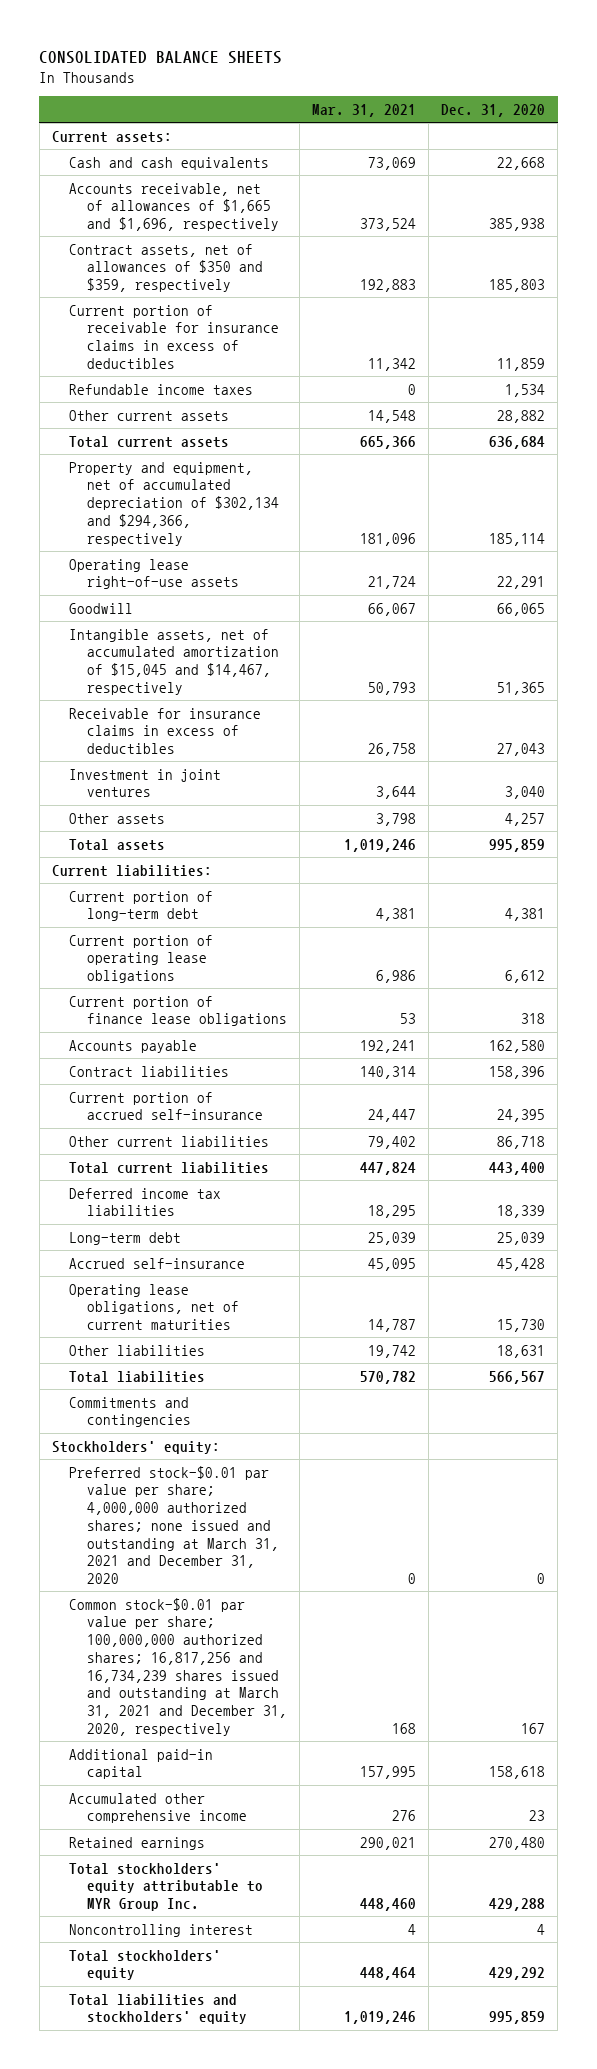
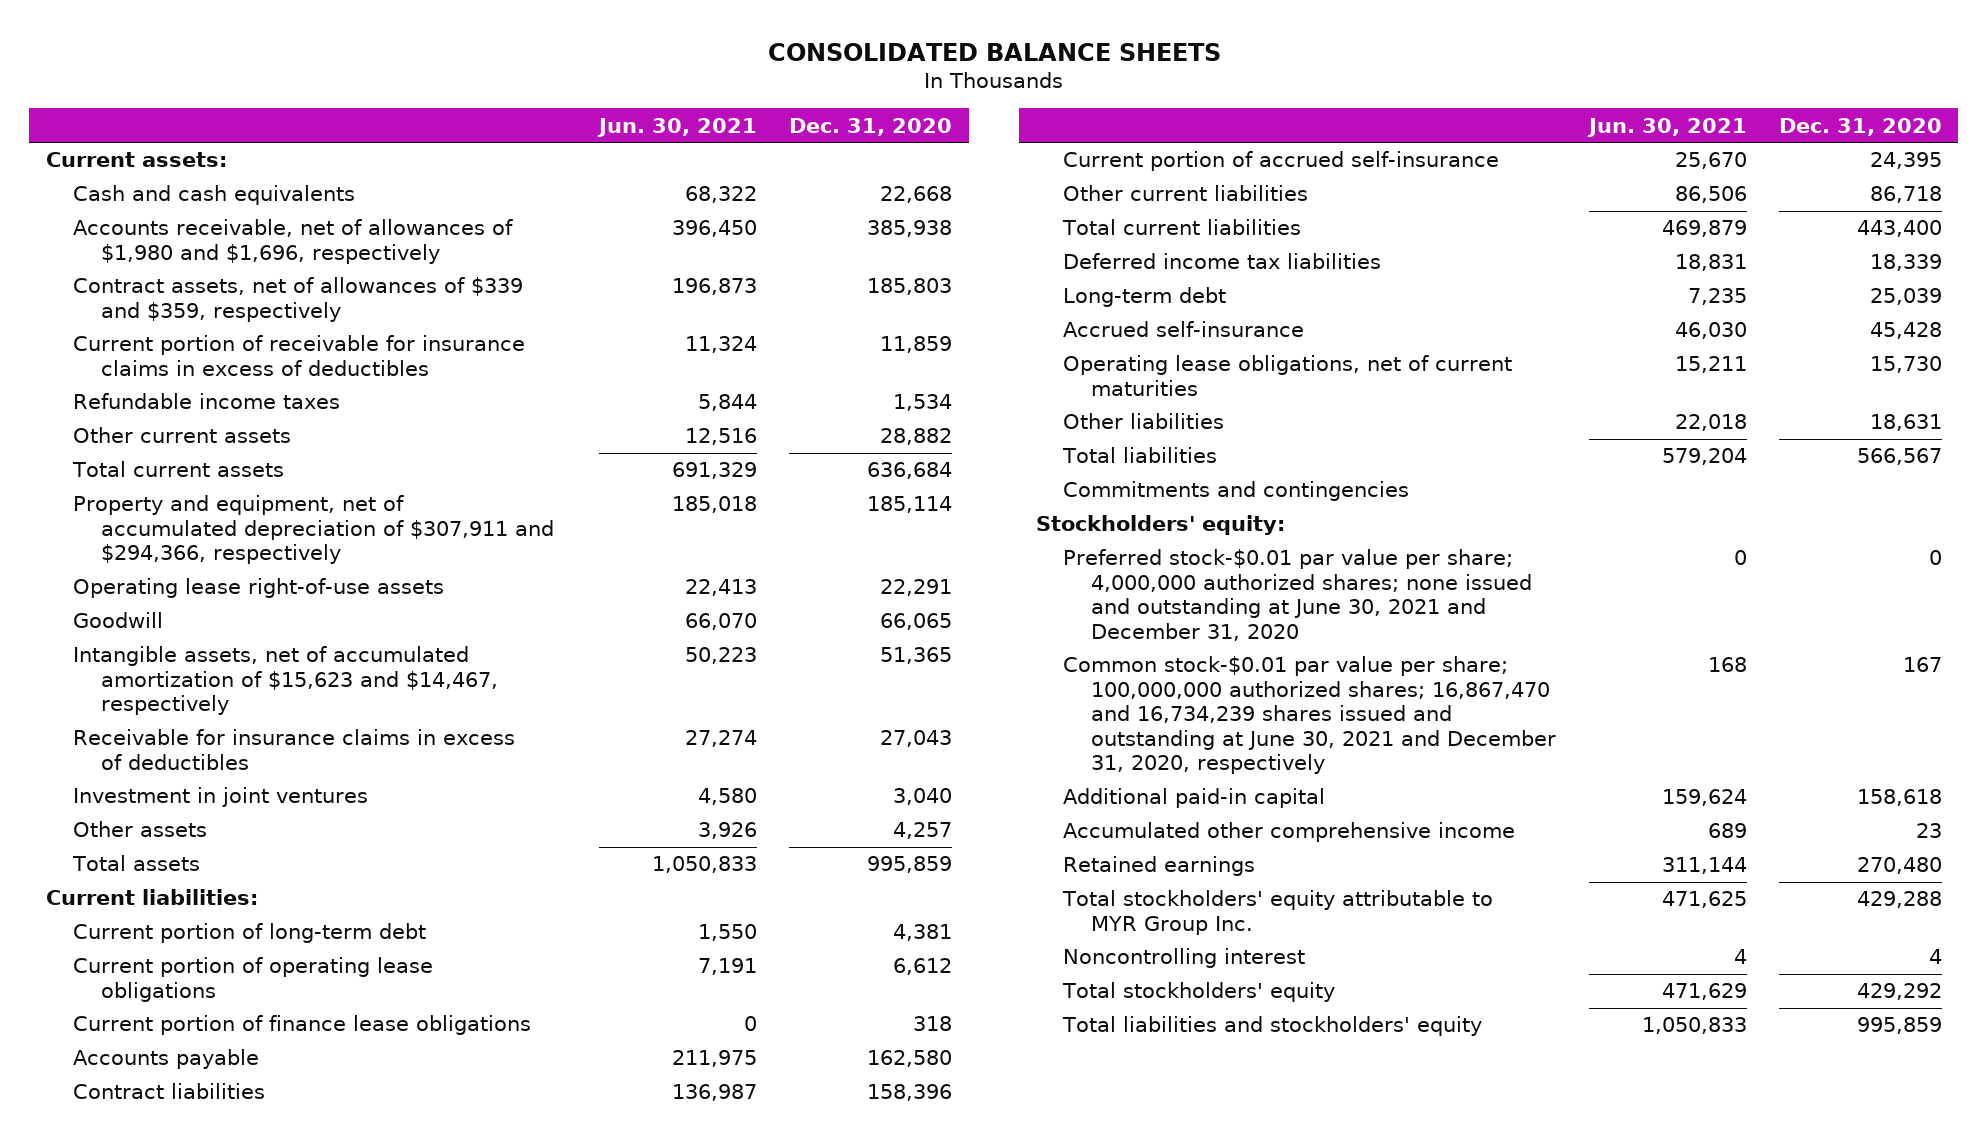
[311,103,416,117] Mar. 31, 2021 -> none
none -> [596,117,757,137] Jun. 30, 2021
[69,182,279,232] Accounts receivable, net of allowances of $1,665 and $1,696, respectively -> [73,219,514,264] Accounts receivable, net of allowances of $1,980 and $1,696, respectively
[69,243,263,293] Contract assets, net of allowances of $350 and $359, respectively -> [73,277,524,322] Contract assets, net of allowances of $339 and $359, respectively
[69,461,279,546] Property and equipment, net of accumulated depreciation of $302,134 and $294,366, respectively -> [73,495,554,565] Property and equipment, net of accumulated depreciation of $307,911 and $294,366, respectively
[69,628,279,695] Intangible assets, net of accumulated amortization of $15,045 and $14,467, respectively -> [73,646,498,716] Intangible assets, net of accumulated amortization of $15,623 and $14,467, respectively
[69,1465,279,1584] Preferred stock-$0.01 par value per share; 4,000,000 authorized shares; none issued and outstanding at March 31, 2021 and December 31, 2020 -> [1063,549,1532,641] Preferred stock-$0.01 par value per share; 4,000,000 authorized shares; none issued and outstanding at June 30, 2021 and December 31, 2020
[69,1597,287,1736] Common stock-$0.01 par value per share; 100,000,000 authorized shares; 16,817,256 and 16,734,239 shares issued and outstanding at March 31, 2021 and December 31, 2020, respectively -> [1063,656,1556,775] Common stock-$0.01 par value per share; 100,000,000 authorized shares; 16,867,470 and 16,734,239 shares issued and outstanding at June 30, 2021 and December 31, 2020, respectively

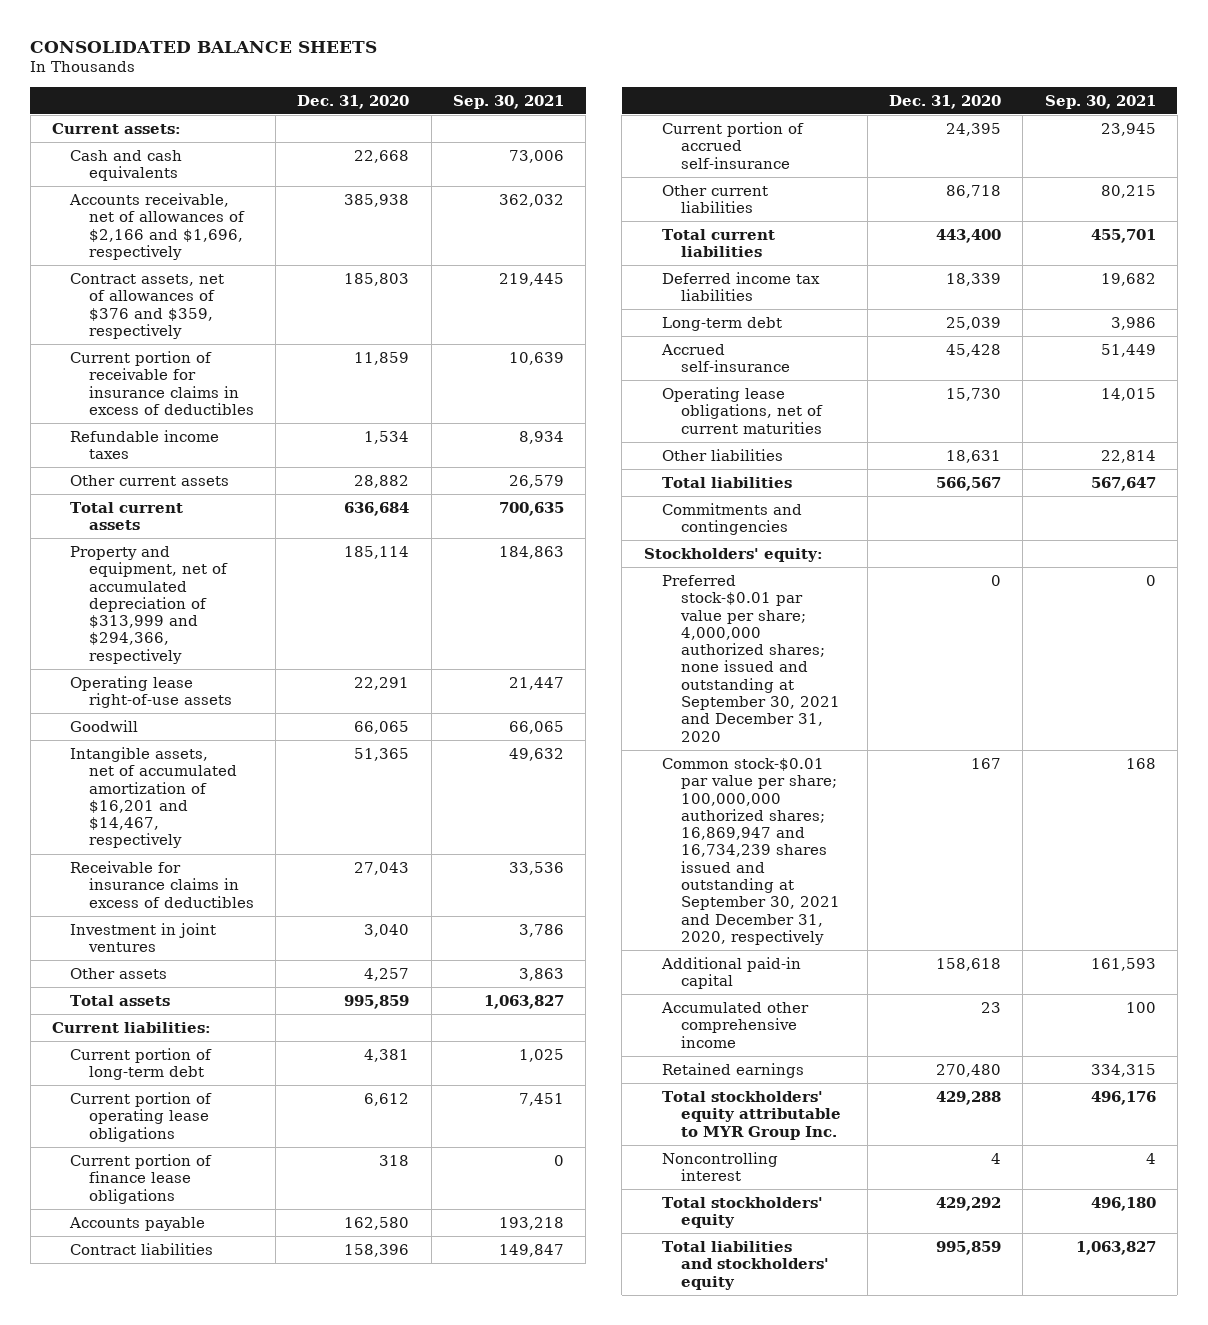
[596,117,757,137] Jun. 30, 2021 -> none
none -> [452,94,564,109] Sep. 30, 2021
[73,219,514,264] Accounts receivable, net of allowances of $1,980 and $1,696, respectively -> [69,192,245,260] Accounts receivable, net of allowances of $2,166 and $1,696, respectively
[73,277,524,322] Contract assets, net of allowances of $339 and $359, respectively -> [70,272,225,339] Contract assets, net of allowances of $376 and $359, respectively
[73,495,554,565] Property and equipment, net of accumulated depreciation of $307,911 and $294,366, respectively -> [70,545,228,664] Property and equipment, net of accumulated depreciation of $313,999 and $294,366, respectively
[73,646,498,716] Intangible assets, net of accumulated amortization of $15,623 and $14,467, respectively -> [70,746,237,849] Intangible assets, net of accumulated amortization of $16,201 and $14,467, respectively
[1063,549,1532,641] Preferred stock-$0.01 par value per share; 4,000,000 authorized shares; none issued and outstanding at June 30, 2021 and December 31, 2020 -> [662,574,840,742] Preferred stock-$0.01 par value per share; 4,000,000 authorized shares; none issued and outstanding at September 30, 2021 and December 31, 2020
[1063,656,1556,775] Common stock-$0.01 par value per share; 100,000,000 authorized shares; 16,867,470 and 16,734,239 shares issued and outstanding at June 30, 2021 and December 31, 2020, respectively -> [662,757,840,946] Common stock-$0.01 par value per share; 100,000,000 authorized shares; 16,869,947 and 16,734,239 shares issued and outstanding at September 30, 2021 and December 31, 2020, respectively

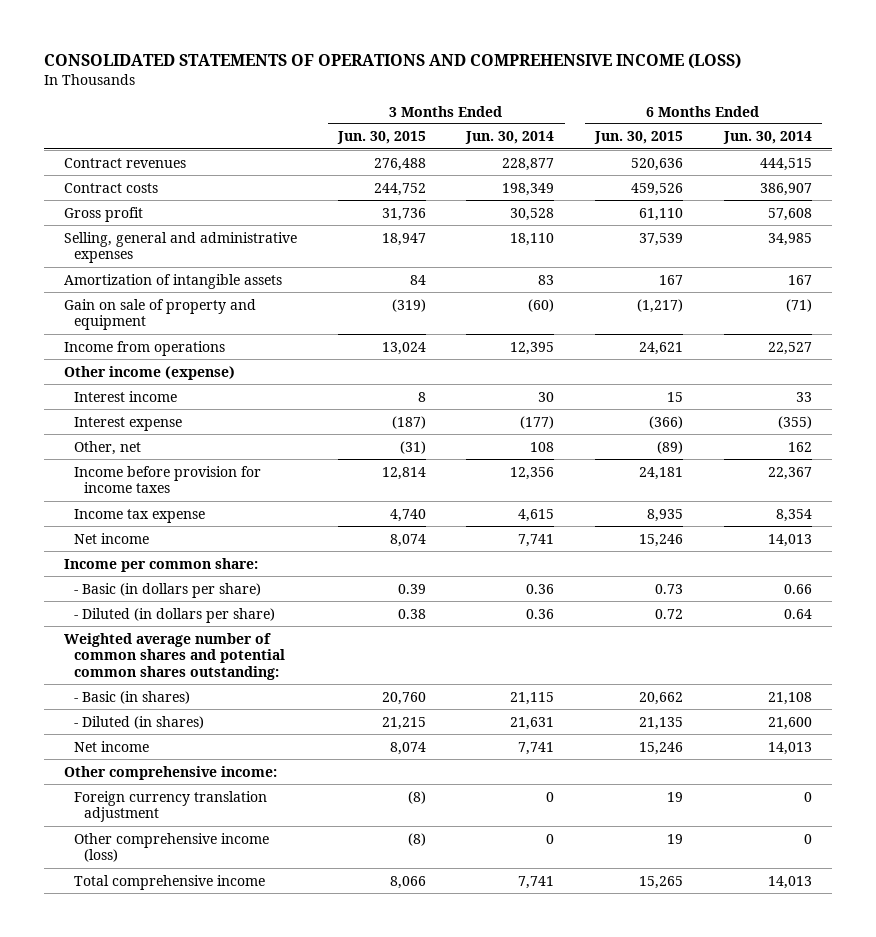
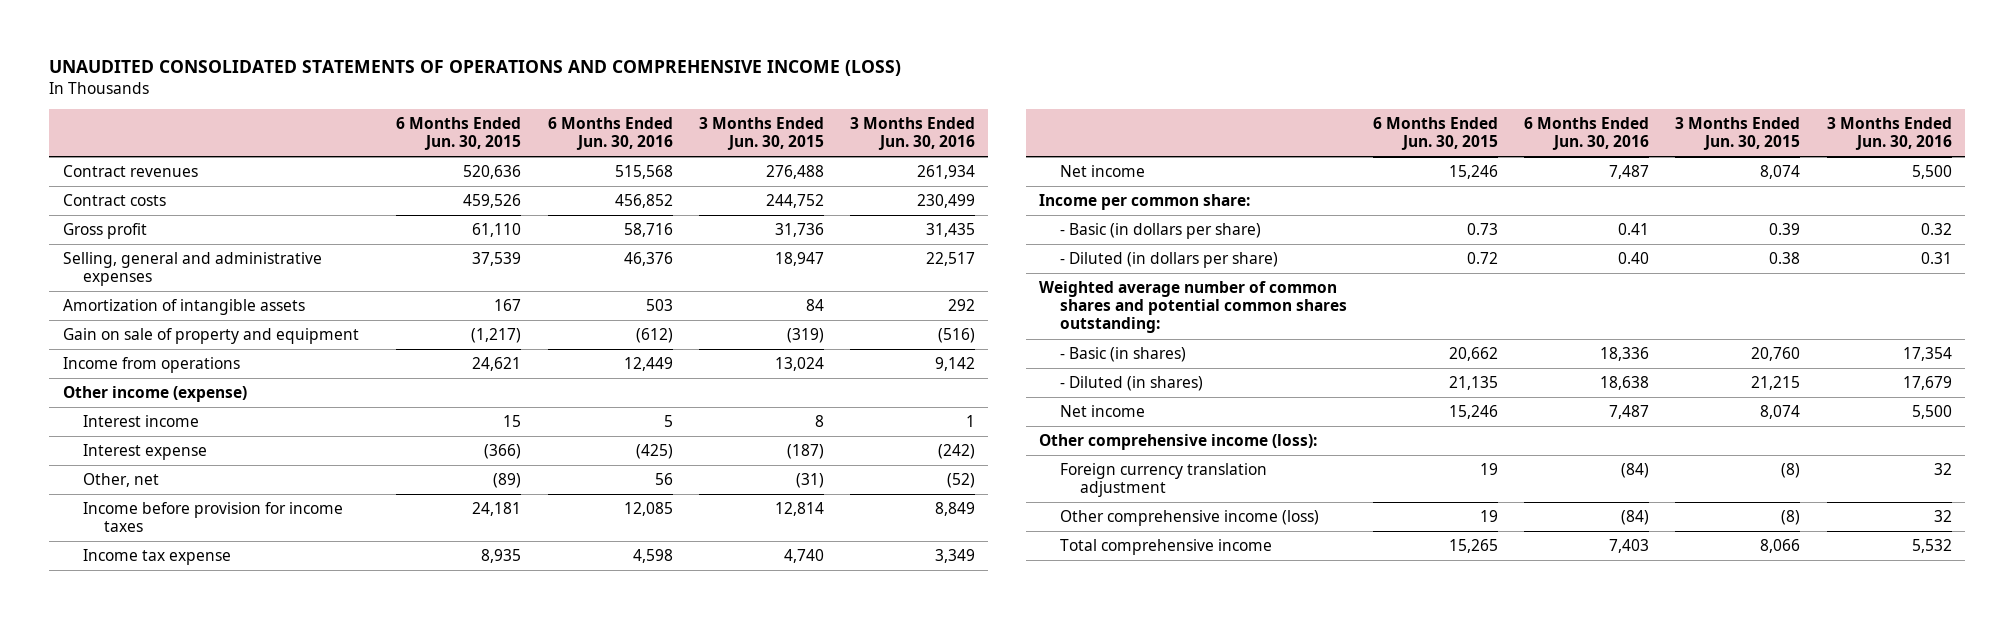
[44,52,742,69] CONSOLIDATED STATEMENTS OF OPERATIONS AND COMPREHENSIVE INCOME (LOSS) -> [49,60,902,77] UNAUDITED CONSOLIDATED STATEMENTS OF OPERATIONS AND COMPREHENSIVE INCOME (LOSS)
[465,131,555,145] Jun. 30, 2014 -> none
[722,131,812,145] Jun. 30, 2014 -> none
none -> [547,117,673,151] 6 Months Ended Jun. 30, 2016
none -> [849,117,975,151] 3 Months Ended Jun. 30, 2016
[64,765,278,780] Other comprehensive income: -> [1039,434,1318,451] Other comprehensive income (loss):

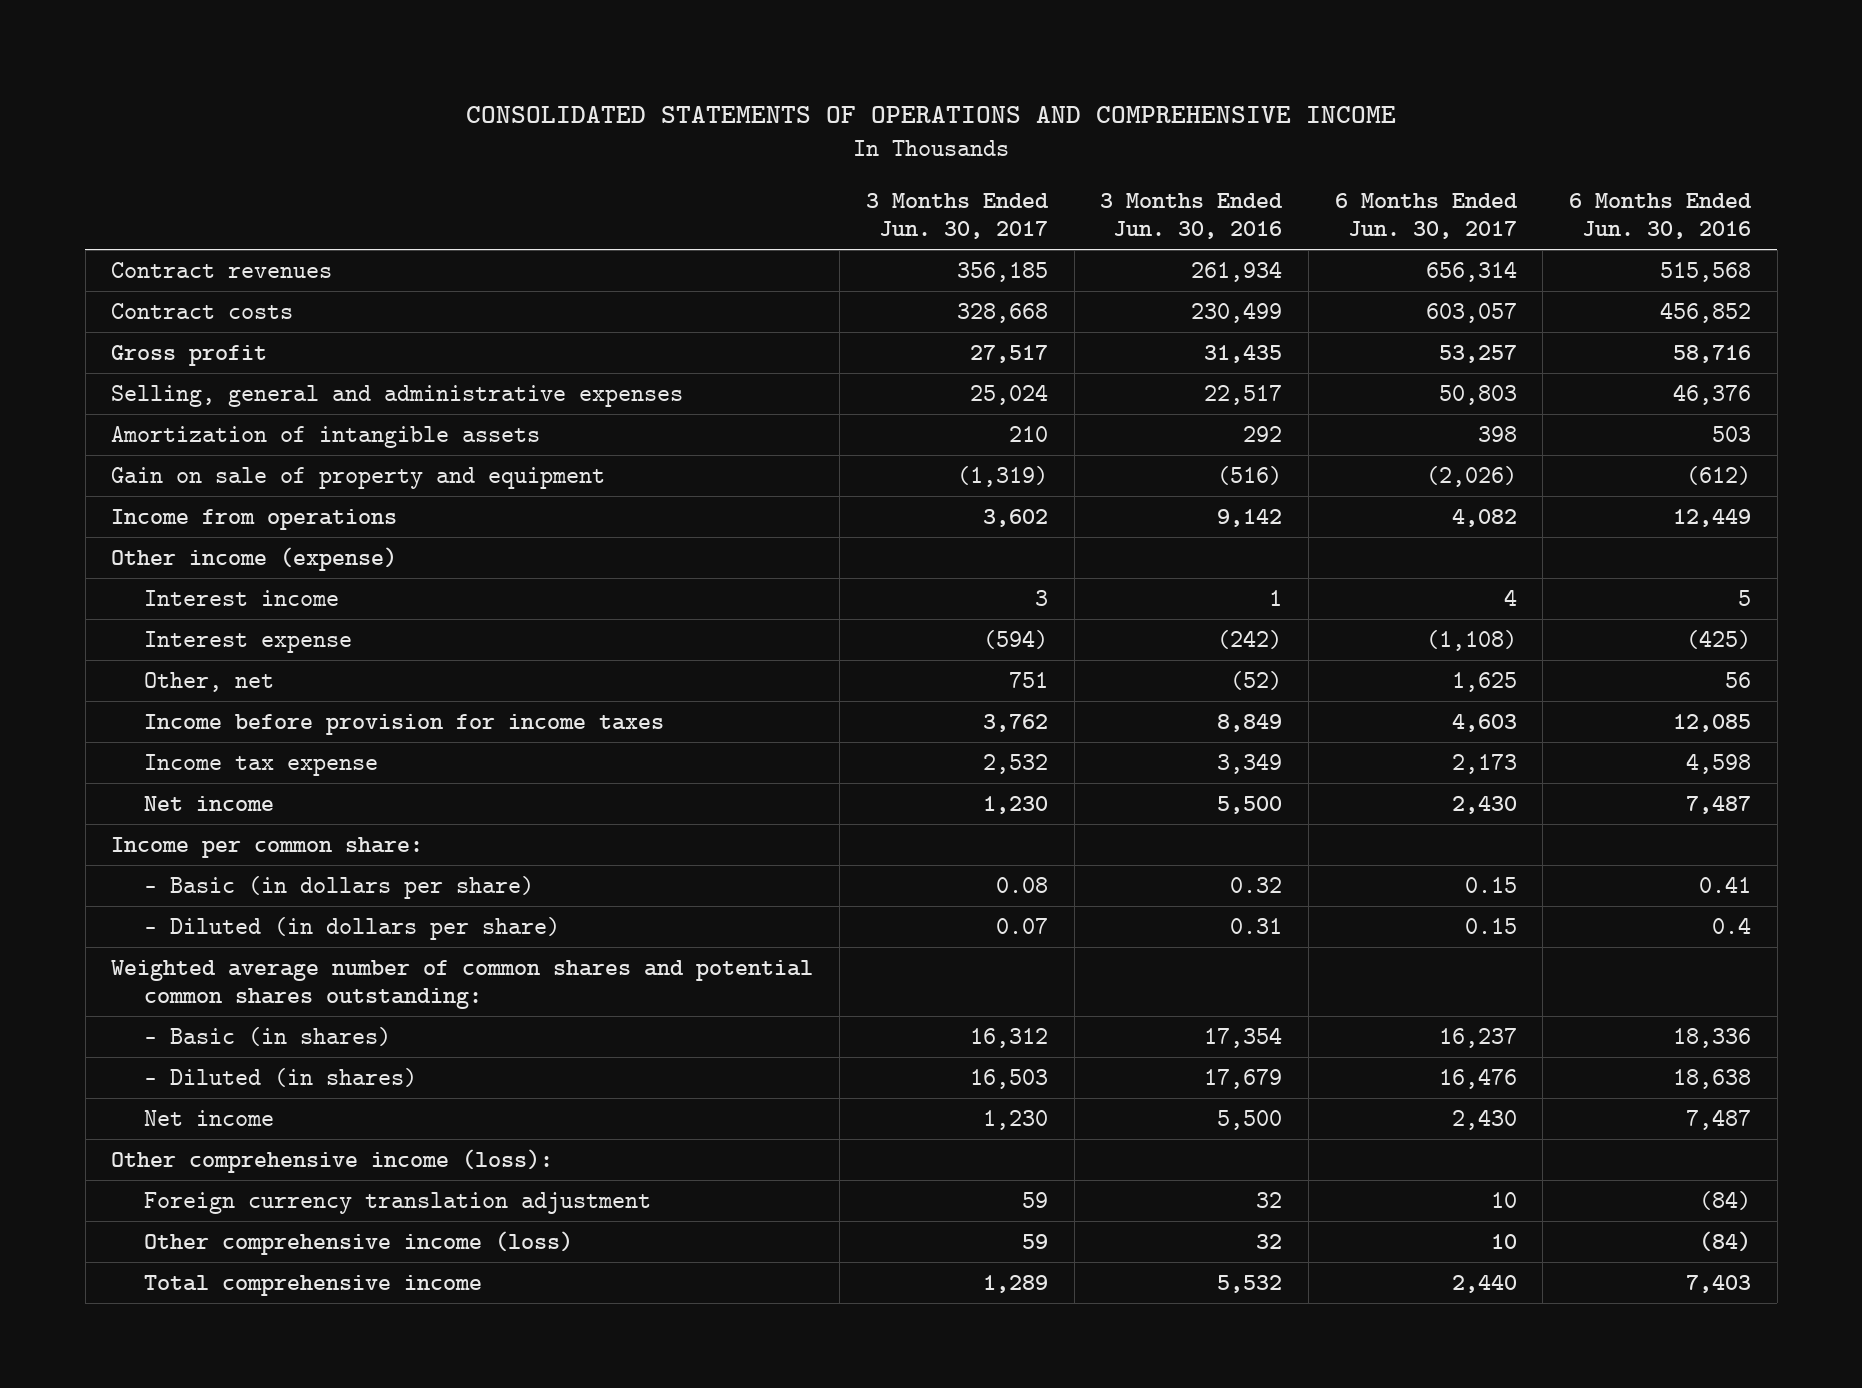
[49,60,902,77] UNAUDITED CONSOLIDATED STATEMENTS OF OPERATIONS AND COMPREHENSIVE INCOME (LOSS) -> [466,105,1397,123] CONSOLIDATED STATEMENTS OF OPERATIONS AND COMPREHENSIVE INCOME
[396,117,522,151] 6 Months Ended Jun. 30, 2015 -> none
[698,117,824,151] 3 Months Ended Jun. 30, 2015 -> none
none -> [865,193,1049,240] 3 Months Ended Jun. 30, 2017
none -> [1334,193,1518,240] 6 Months Ended Jun. 30, 2017
[1618,252,1650,265] 0.40 -> [1712,917,1752,935] 0.4

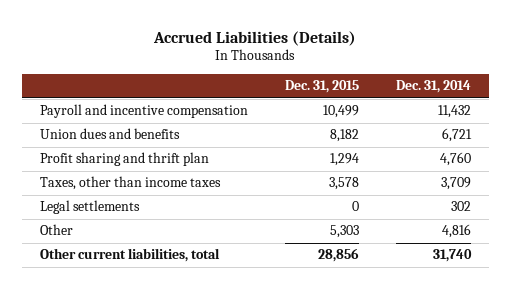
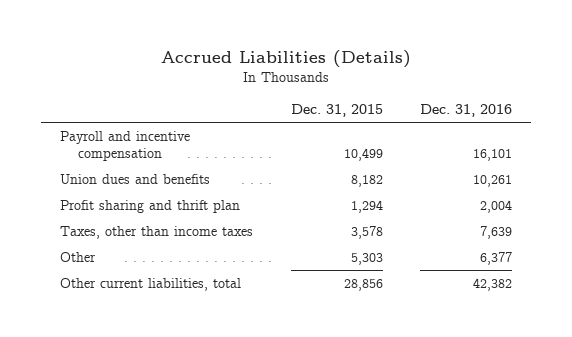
[395,80,471,94] Dec. 31, 2014 -> none
none -> [420,103,513,117] Dec. 31, 2016
[40,200,141,215] Legal settlements -> none

